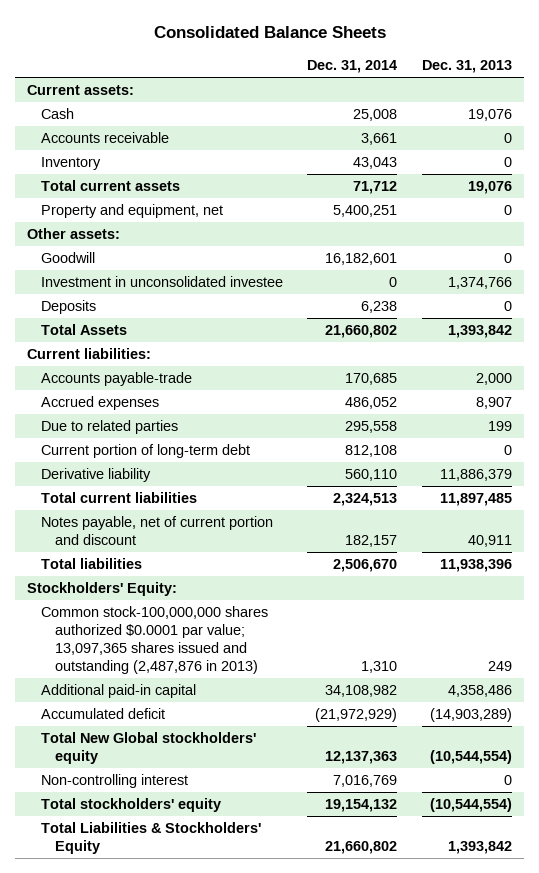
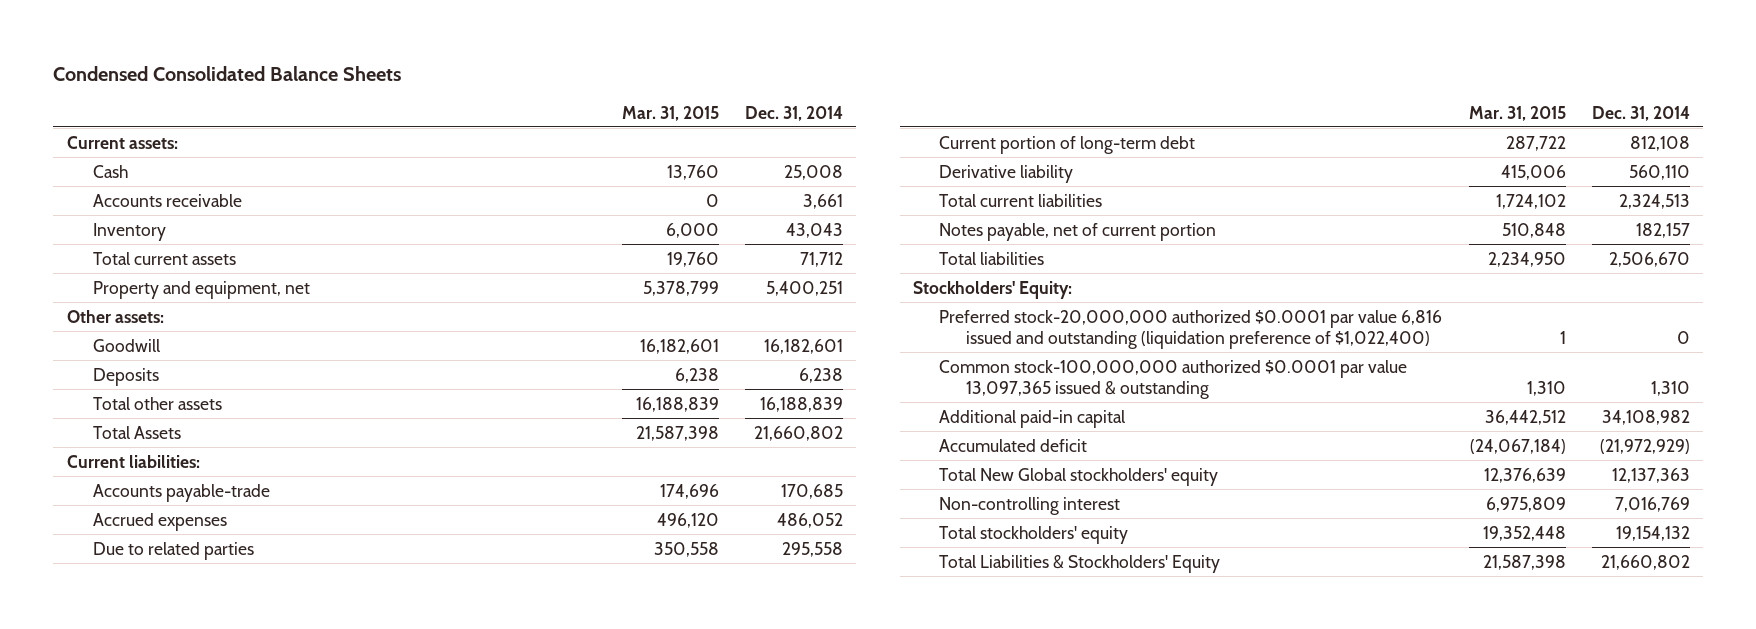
[153,26,386,39] Consolidated Balance Sheets -> [53,65,402,81] Condensed Consolidated Balance Sheets
[421,60,512,74] Dec. 31, 2013 -> none
none -> [622,105,720,121] Mar. 31, 2015
[41,276,284,288] Investment in unconsolidated investee -> none
none -> [92,396,222,410] Total other assets
[41,516,274,546] Notes payable, net of current portion and discount -> [939,222,1217,241] Notes payable, net of current portion
none -> [939,309,1443,349] Preferred stock-20,000,000 authorized $0.0001 par value 6,816 issued and outstanding (liquidation preference of $1,022,400)
[41,606,269,674] Common stock-100,000,000 shares authorized $0.0001 par value; 13,097,365 shares issued and outstanding (2,487,876 in 2013) -> [939,359,1408,399] Common stock-100,000,000 authorized $0.0001 par value 13,097,365 issued & outstanding

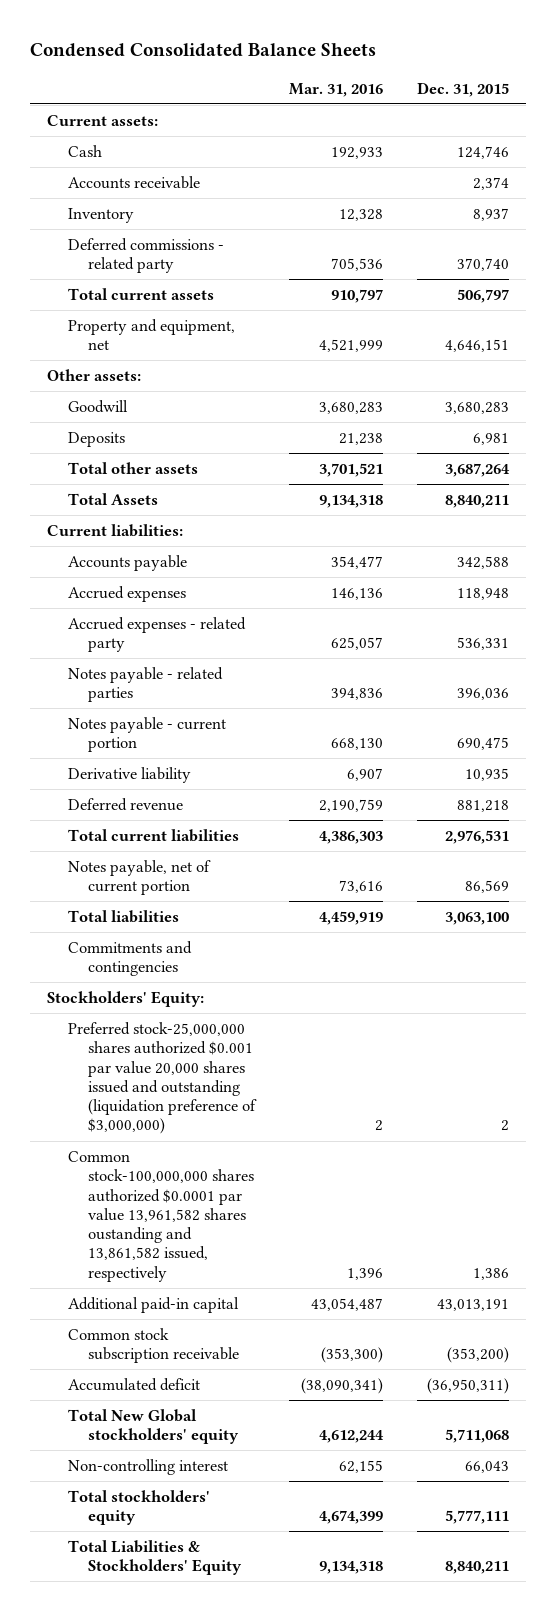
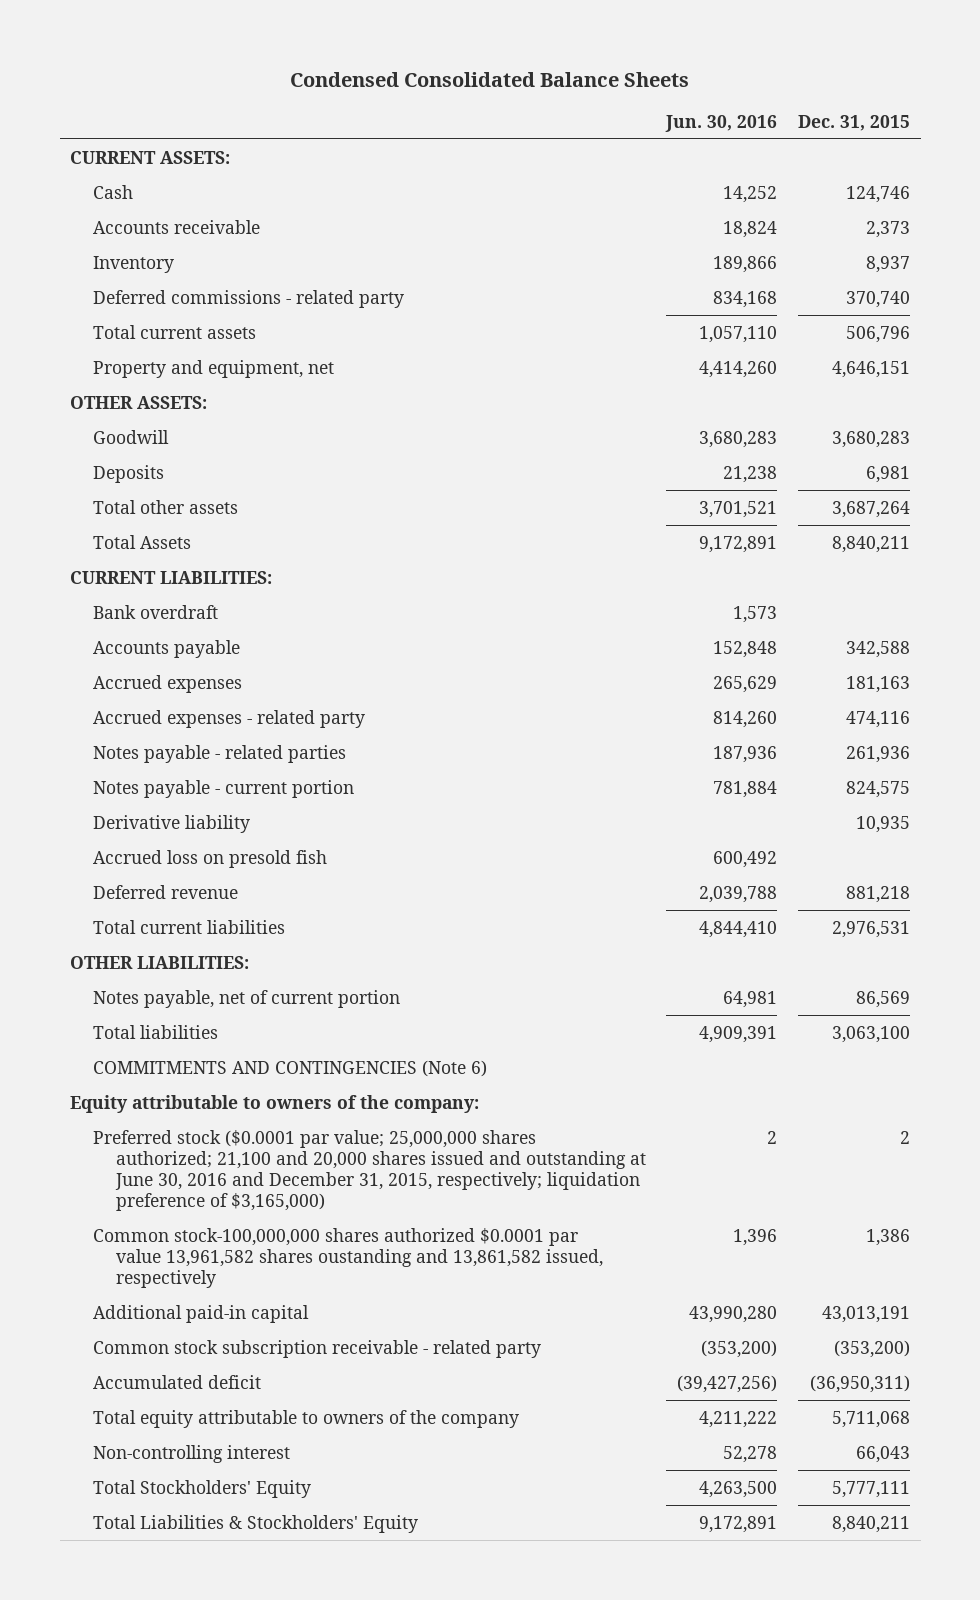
[289,82,384,97] Mar. 31, 2016 -> none
none -> [665,114,778,132] Jun. 30, 2016
[47,114,159,126] Current assets: -> [69,150,230,164] CURRENT ASSETS:
[472,176,509,190] 2,374 -> [866,220,911,238] 2,373
[456,288,509,303] 506,797 -> [846,325,911,343] 506,796
[47,368,142,381] Other assets: -> [69,395,207,409] OTHER ASSETS:
[47,523,184,537] Current liabilities: -> [69,570,272,584] CURRENT LIABILITIES:
none -> [92,604,218,619] Bank overdraft
[456,587,509,600] 118,948 -> [846,675,911,693] 181,163
[456,637,509,651] 536,331 -> [846,710,911,728] 474,116
[456,688,509,701] 396,036 -> [846,745,911,763] 261,936
[456,737,509,751] 690,475 -> [846,780,911,798] 824,575
none -> [92,849,327,868] Accrued loss on presold fish
none -> [69,955,249,969] OTHER LIABILITIES:
[47,990,205,1007] Stockholders' Equity: -> none
[67,940,192,977] Commitments and contingencies -> [92,1059,487,1077] COMMITMENTS AND CONTINGENCIES (Note 6)
none -> [69,1094,479,1113] Equity attributable to owners of the company:
[67,1021,258,1135] Preferred stock-25,000,000 shares authorized $0.001 par value 20,000 shares issued and outstanding (liquidation preference of $3,000,000) -> [92,1129,646,1212] Preferred stock ($0.0001 par value; 25,000,000 shares authorized; 21,100 and 20,000 shares issued and outstanding at June 30, 2016 and December 31, 2015, respectively; liquidation preference of $3,165,000)
[67,1327,240,1364] Common stock subscription receivable -> [92,1339,541,1358] Common stock subscription receivable - related party
[67,1408,240,1445] Total New Global stockholders' equity -> [92,1409,519,1428] Total equity attributable to owners of the company
[67,1489,210,1526] Total stockholders' equity -> [92,1479,311,1498] Total Stockholders' Equity

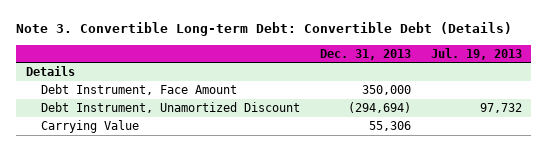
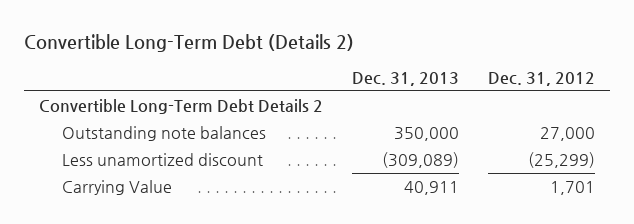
[15,22,512,37] Note 3. Convertible Long-term Debt: Convertible Debt (Details) -> [24,34,355,53] Convertible Long-Term Debt (Details 2)
[430,47,522,60] Jul. 19, 2013 -> none
none -> [488,71,596,86] Dec. 31, 2012
[25,65,75,76] Details -> none
none -> [38,99,323,115] Convertible Long-Term Debt Details 2
[41,83,238,95] Debt Instrument, Face Amount -> [62,126,267,142] Outstanding note balances
[41,101,301,113] Debt Instrument, Unamortized Discount -> [62,153,264,167] Less unamortized discount
[347,101,411,113] (294,694) -> [381,152,459,169] (309,089)
[368,120,411,131] 55,306 -> [403,181,459,196] 40,911

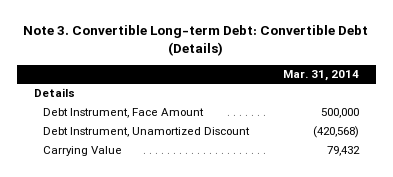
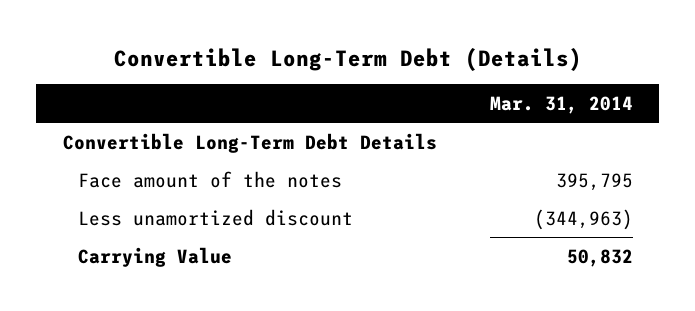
[23,24,369,56] Note 3. Convertible Long-term Debt: Convertible Debt (Details) -> [113,47,582,71] Convertible Long-Term Debt (Details)
[33,88,75,98] Details -> none
none -> [62,132,437,153] Convertible Long-Term Debt Details
[43,108,205,119] Debt Instrument, Face Amount -> [78,170,343,188] Face amount of the notes
[320,108,359,119] 500,000 -> [555,172,633,191] 395,795
[43,127,251,138] Debt Instrument, Unamortized Discount -> [78,208,354,226] Less unamortized discount
[312,126,359,139] (420,568) -> [533,208,633,230] (344,963)
[326,146,360,157] 79,432 -> [566,248,633,267] 50,832

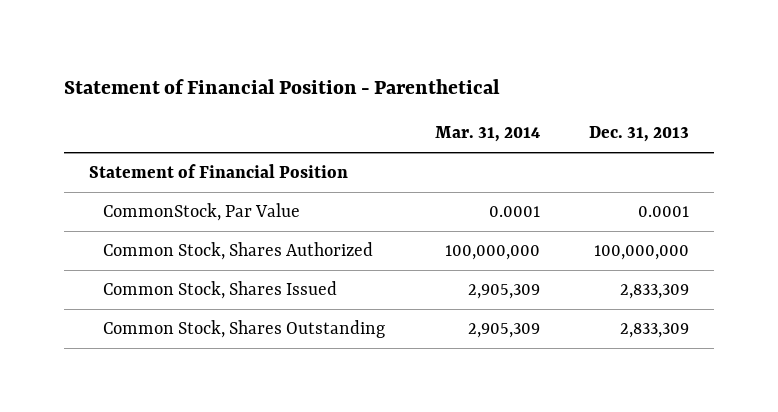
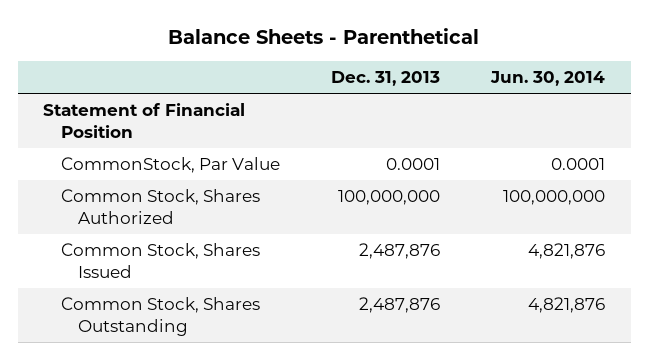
[63,78,500,94] Statement of Financial Position - Parenthetical -> [168,28,480,45] Balance Sheets - Parenthetical
[434,126,540,143] Mar. 31, 2014 -> none
none -> [490,71,606,87] Jun. 30, 2014
[620,283,690,299] 2,833,309 -> [359,243,441,260] 2,487,876
[620,322,690,338] 2,833,309 -> [359,297,441,314] 2,487,876

